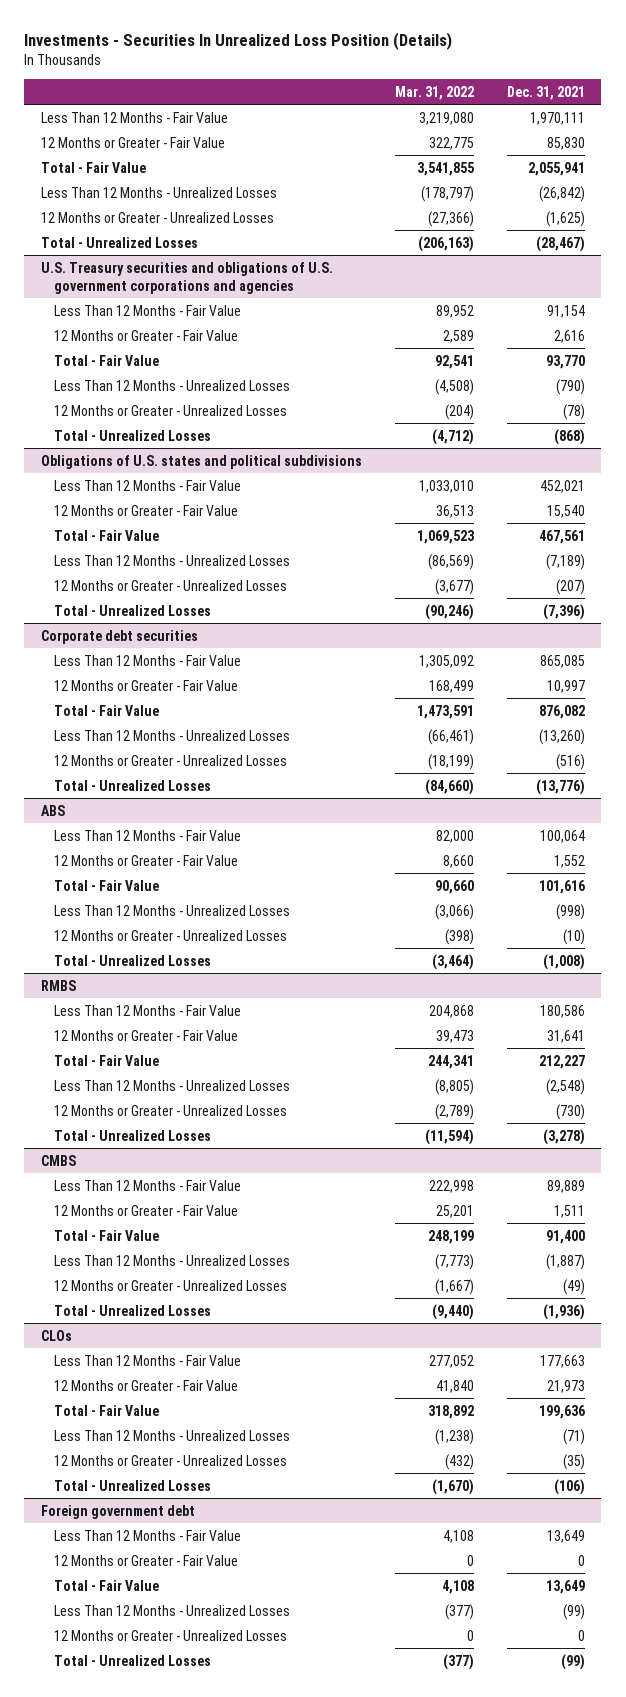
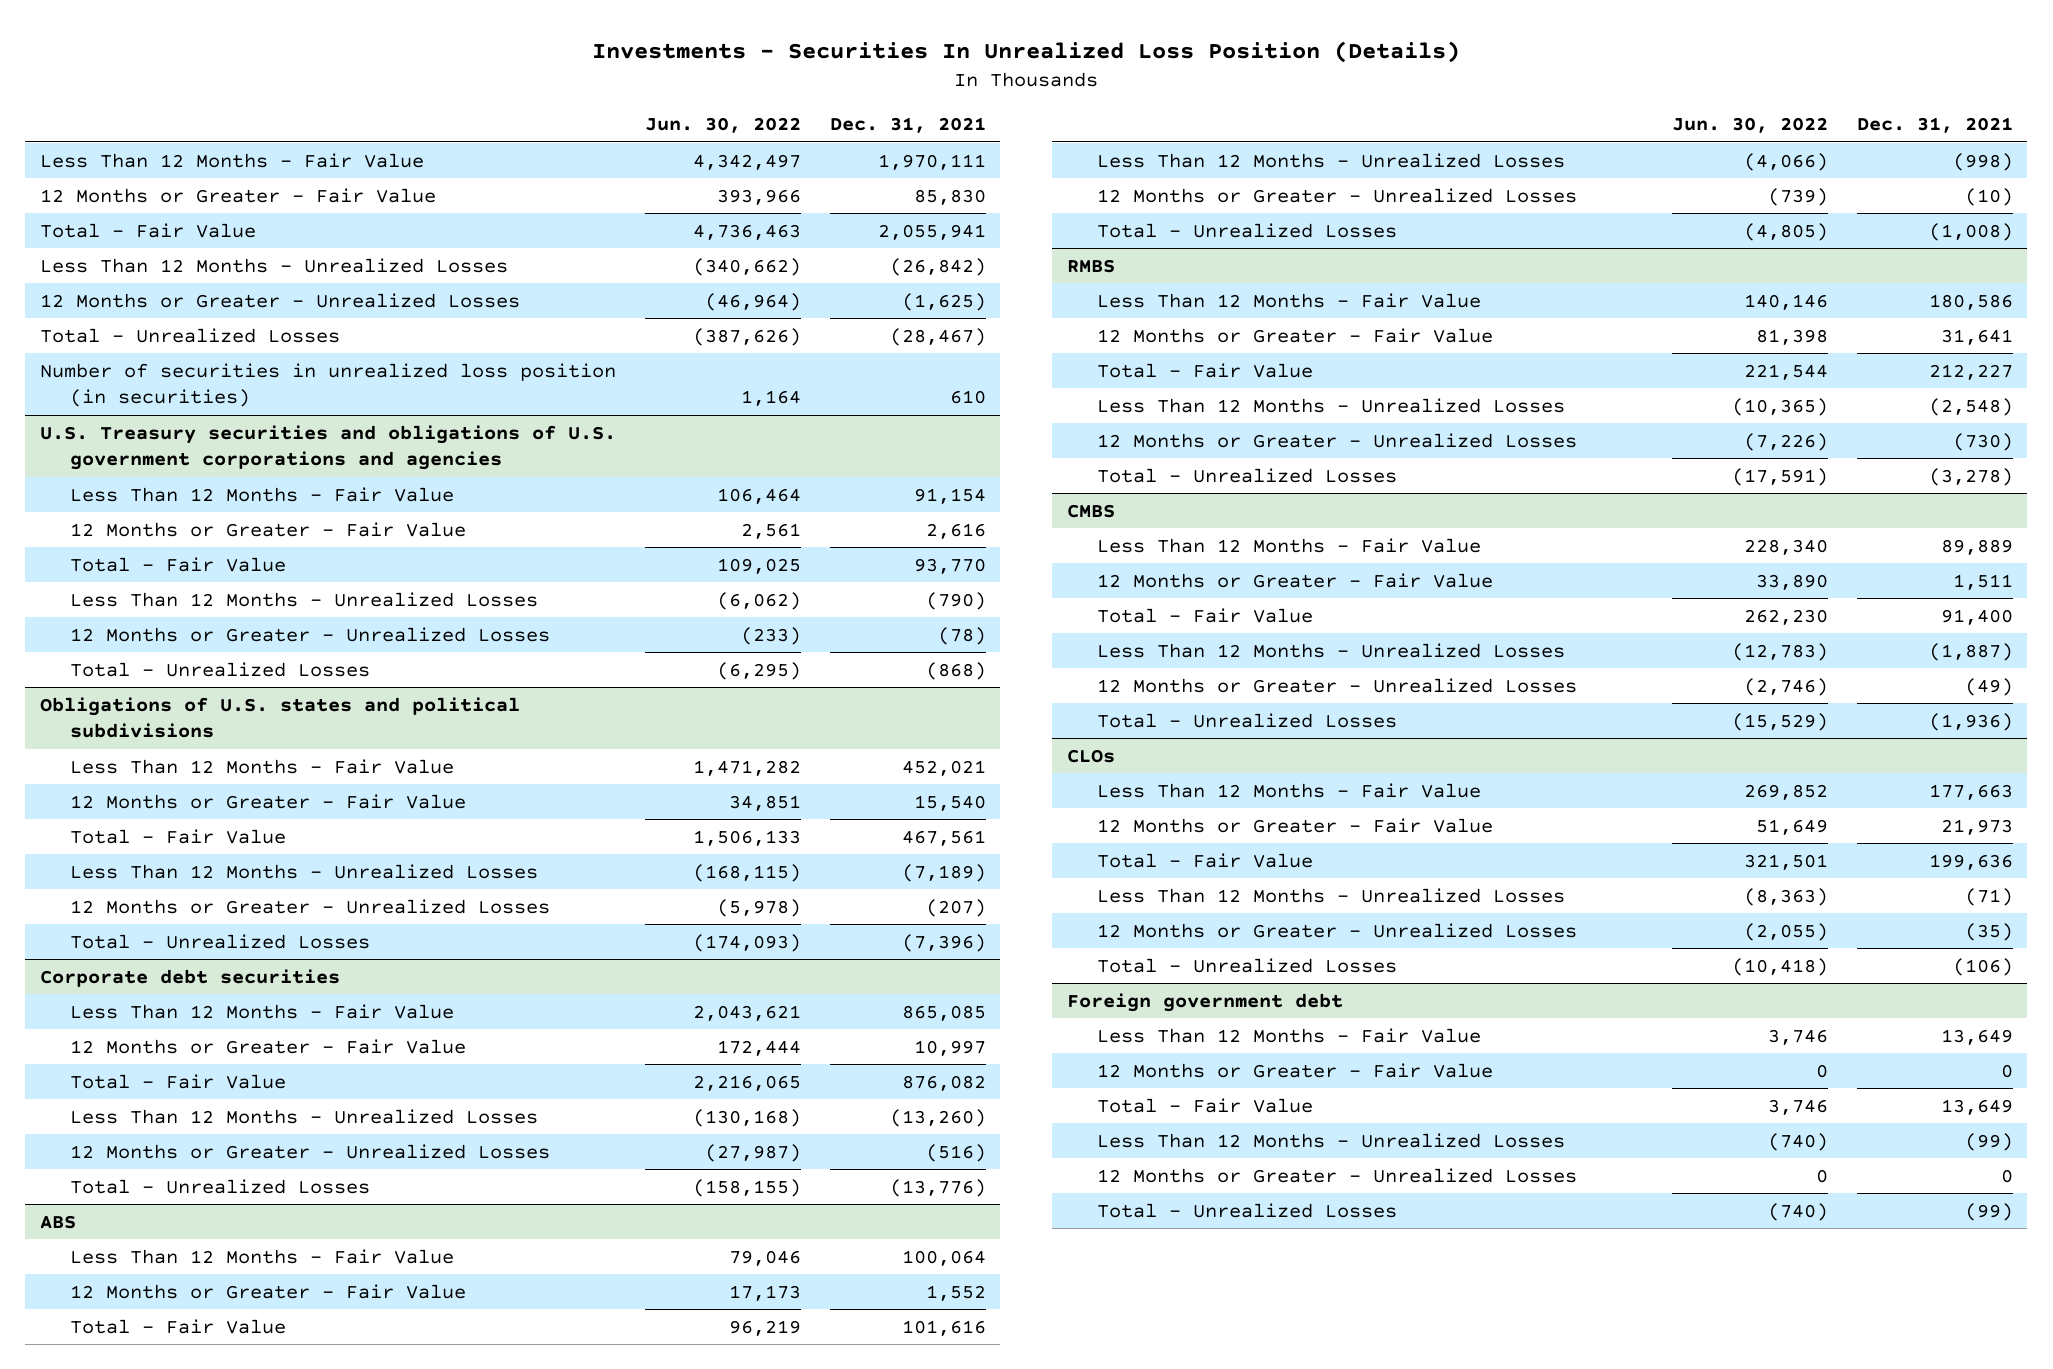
[394,86,474,101] Mar. 31, 2022 -> none
none -> [644,117,801,134] Jun. 30, 2022
none -> [39,362,616,408] Number of securities in unrealized loss position (in securities)

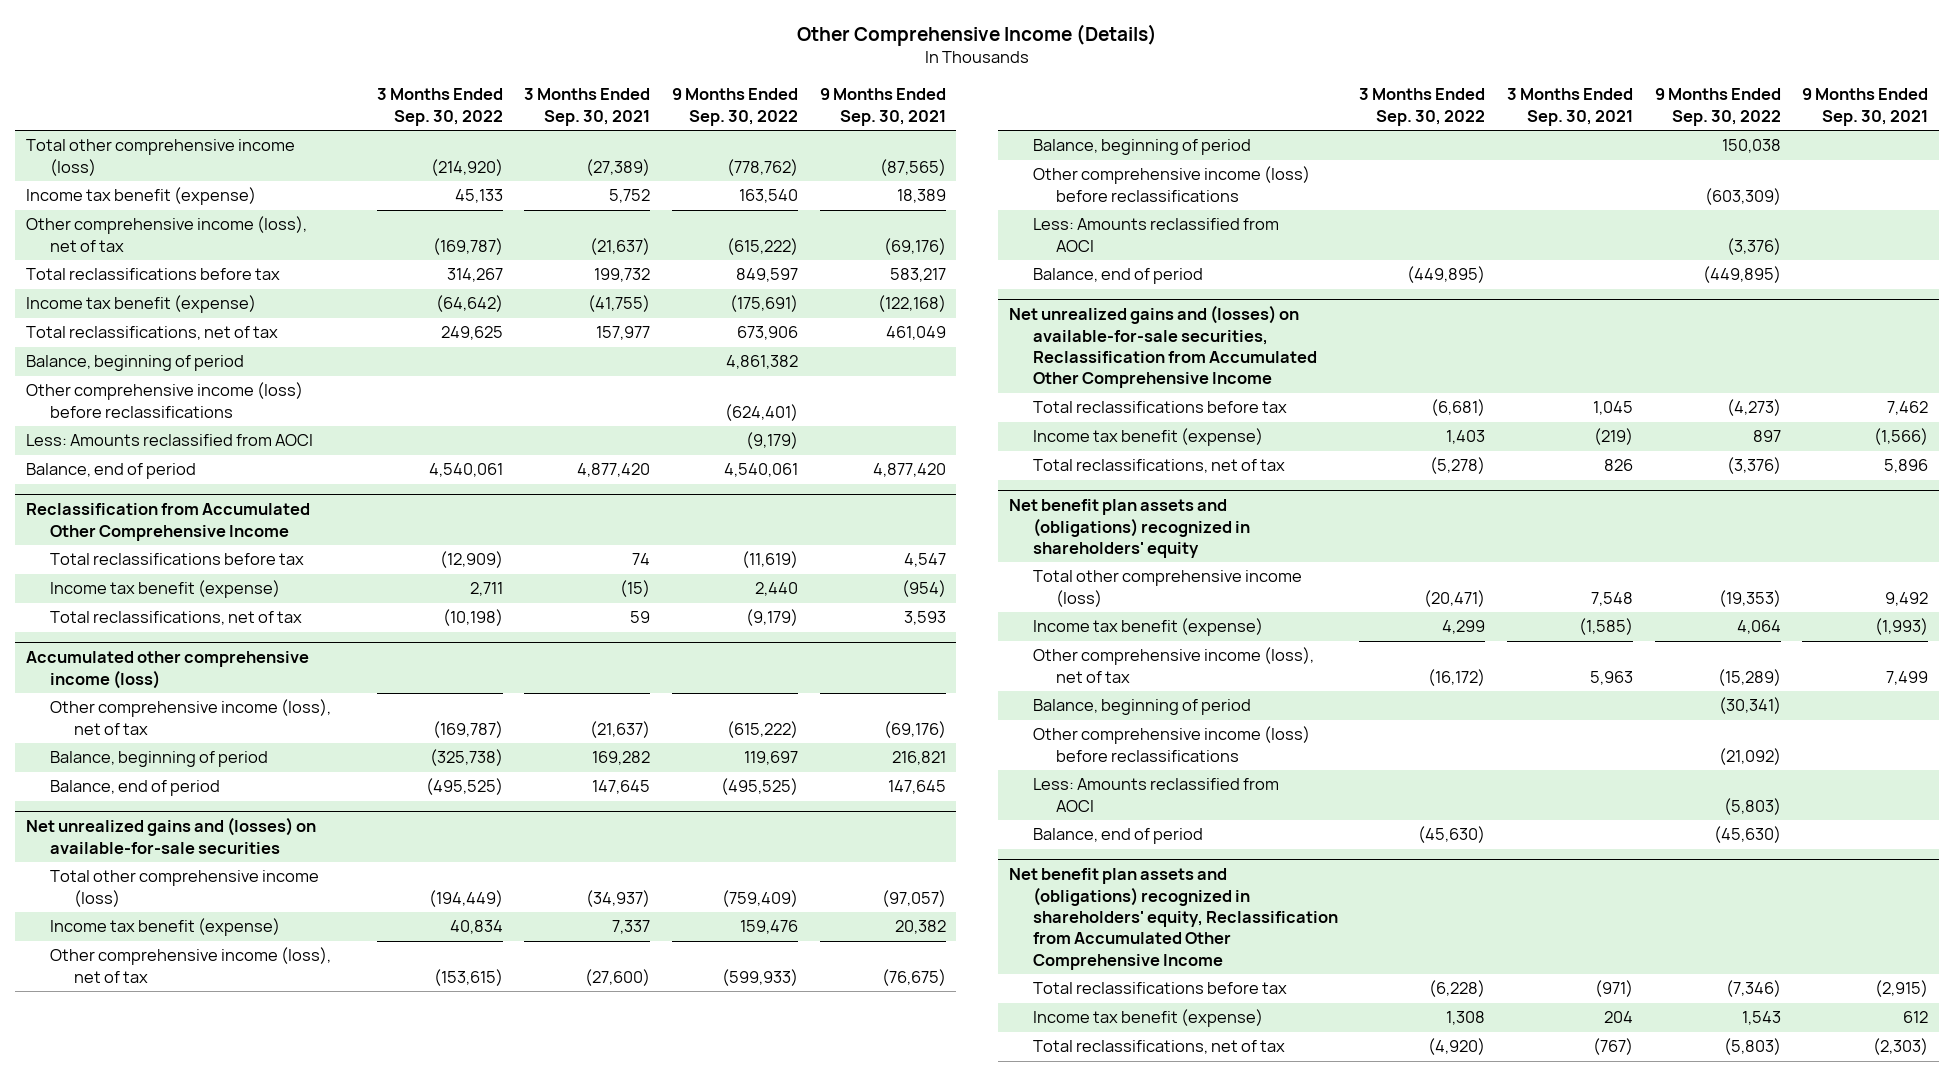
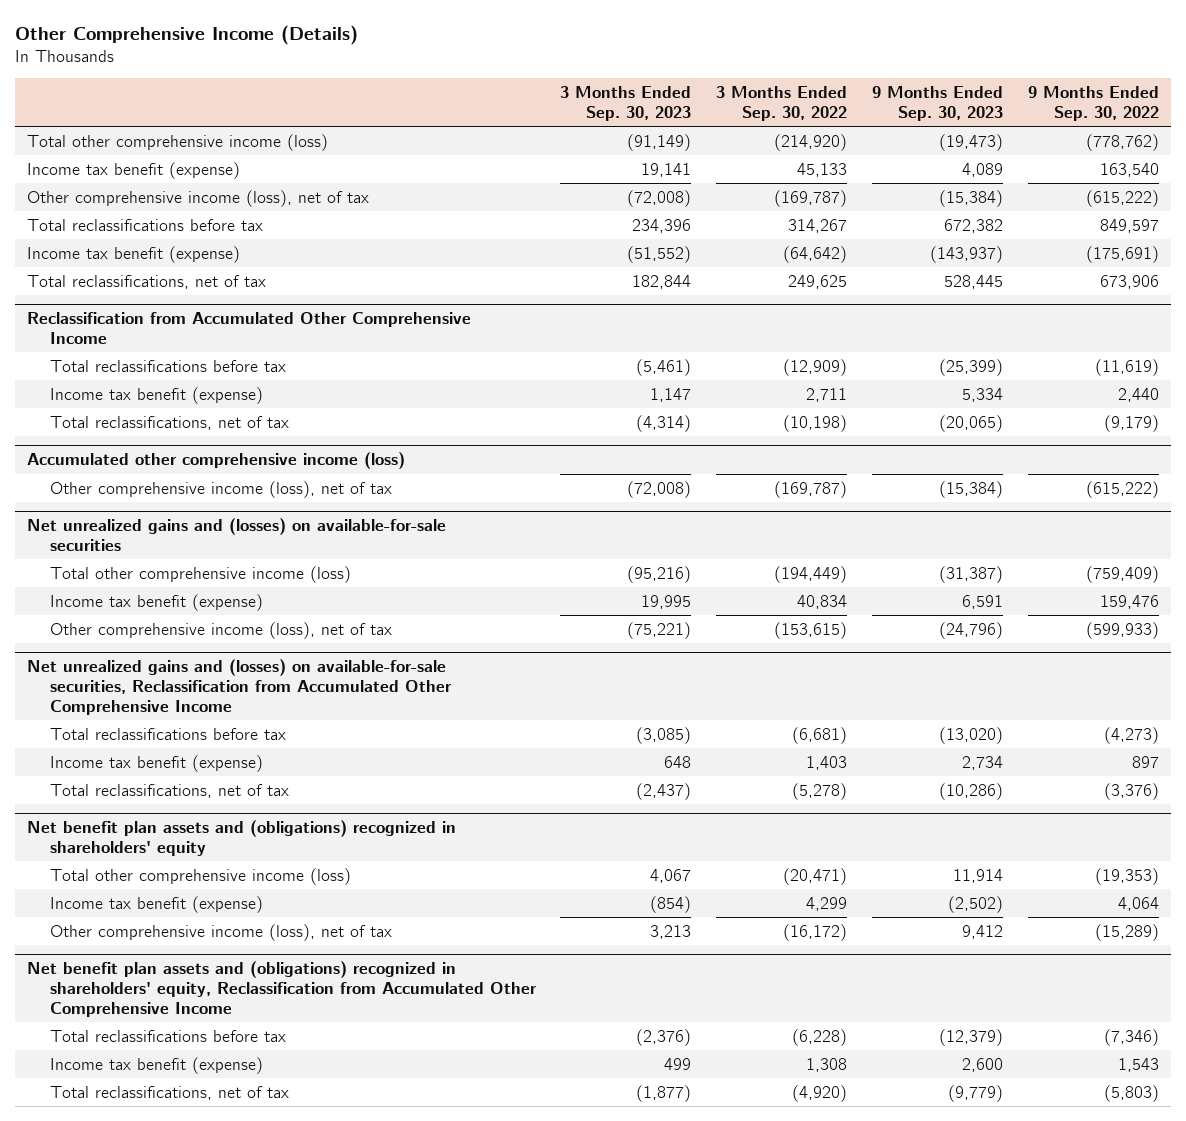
[524,88,651,126] 3 Months Ended Sep. 30, 2021 -> none
[819,88,946,126] 9 Months Ended Sep. 30, 2021 -> none
none -> [560,86,692,121] 3 Months Ended Sep. 30, 2023
none -> [871,86,1003,121] 9 Months Ended Sep. 30, 2023
[26,355,245,372] Balance, beginning of period -> none
[26,382,304,418] Other comprehensive income (loss) before reclassifications -> none
[26,434,314,447] Less: Amounts reclassified from AOCI -> none
[26,463,197,480] Balance, end of period -> none
[49,751,268,768] Balance, beginning of period -> none
[49,780,220,797] Balance, end of period -> none
[1032,139,1251,156] Balance, beginning of period -> none
[1032,166,1310,202] Other comprehensive income (loss) before reclassifications -> none
[1032,218,1279,252] Less: Amounts reclassified from AOCI -> none
[1032,268,1203,285] Balance, end of period -> none
[1032,699,1251,716] Balance, beginning of period -> none
[1032,726,1310,762] Other comprehensive income (loss) before reclassifications -> none
[1032,778,1279,812] Less: Amounts reclassified from AOCI -> none
[1032,828,1203,845] Balance, end of period -> none

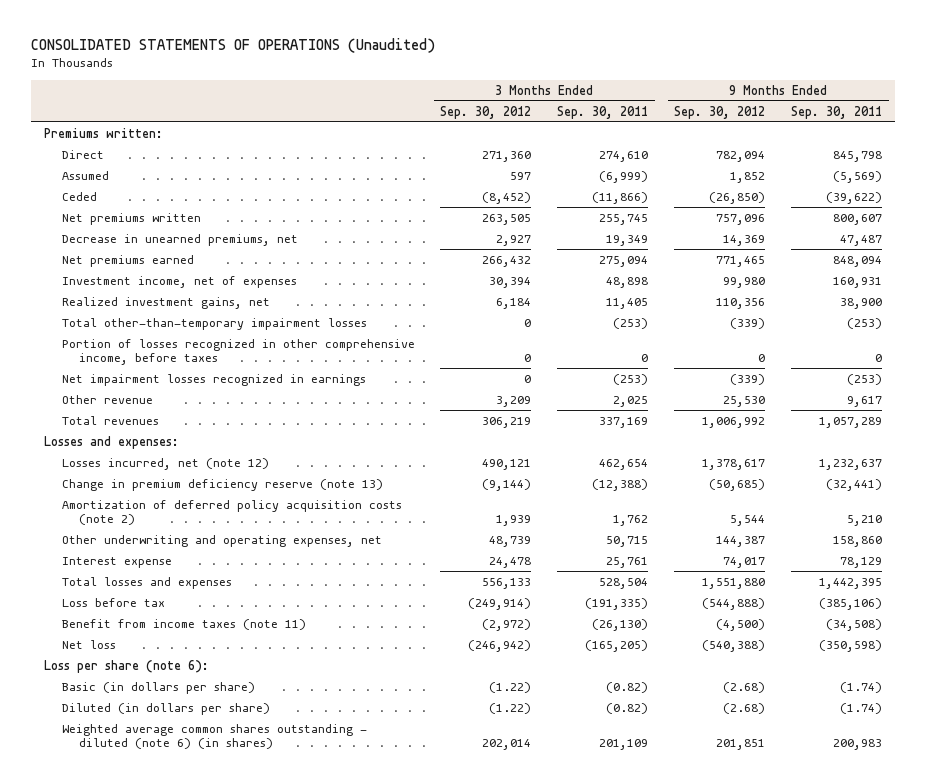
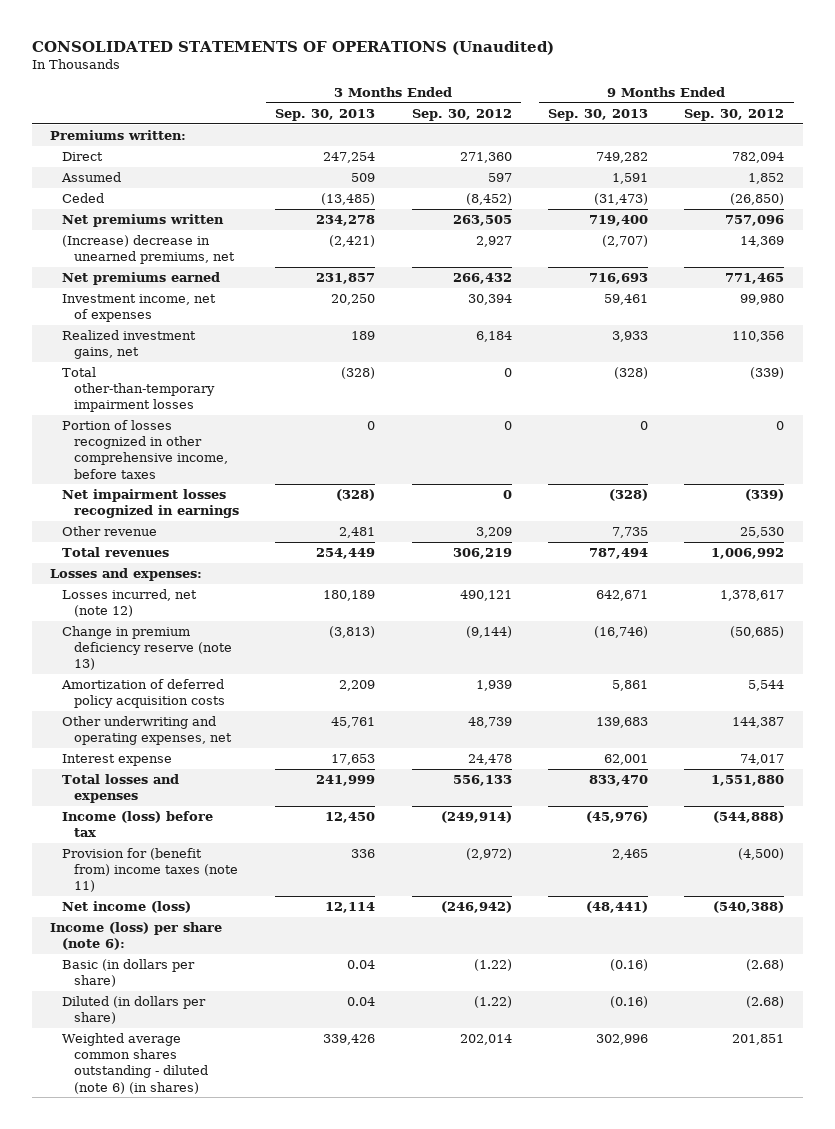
[557,105,649,119] Sep. 30, 2011 -> none
[791,105,883,119] Sep. 30, 2011 -> none
none -> [275,109,376,122] Sep. 30, 2013
none -> [548,109,649,122] Sep. 30, 2013
[61,233,298,246] Decrease in unearned premiums, net -> [62,235,235,265] (Increase) decrease in unearned premiums, net
[61,499,402,526] Amortization of deferred policy acquisition costs (note 2) -> [61,679,225,709] Amortization of deferred policy acquisition costs
[61,597,165,607] Loss before tax -> [62,811,214,838] Income (loss) before tax
[61,618,306,630] Benefit from income taxes (note 11) -> [62,848,238,893] Provision for (benefit from) income taxes (note 11)
[61,639,116,649] Net loss -> [62,901,192,914] Net income (loss)
[43,659,209,673] Loss per share (note 6): -> [50,922,223,951] Income (loss) per share (note 6):

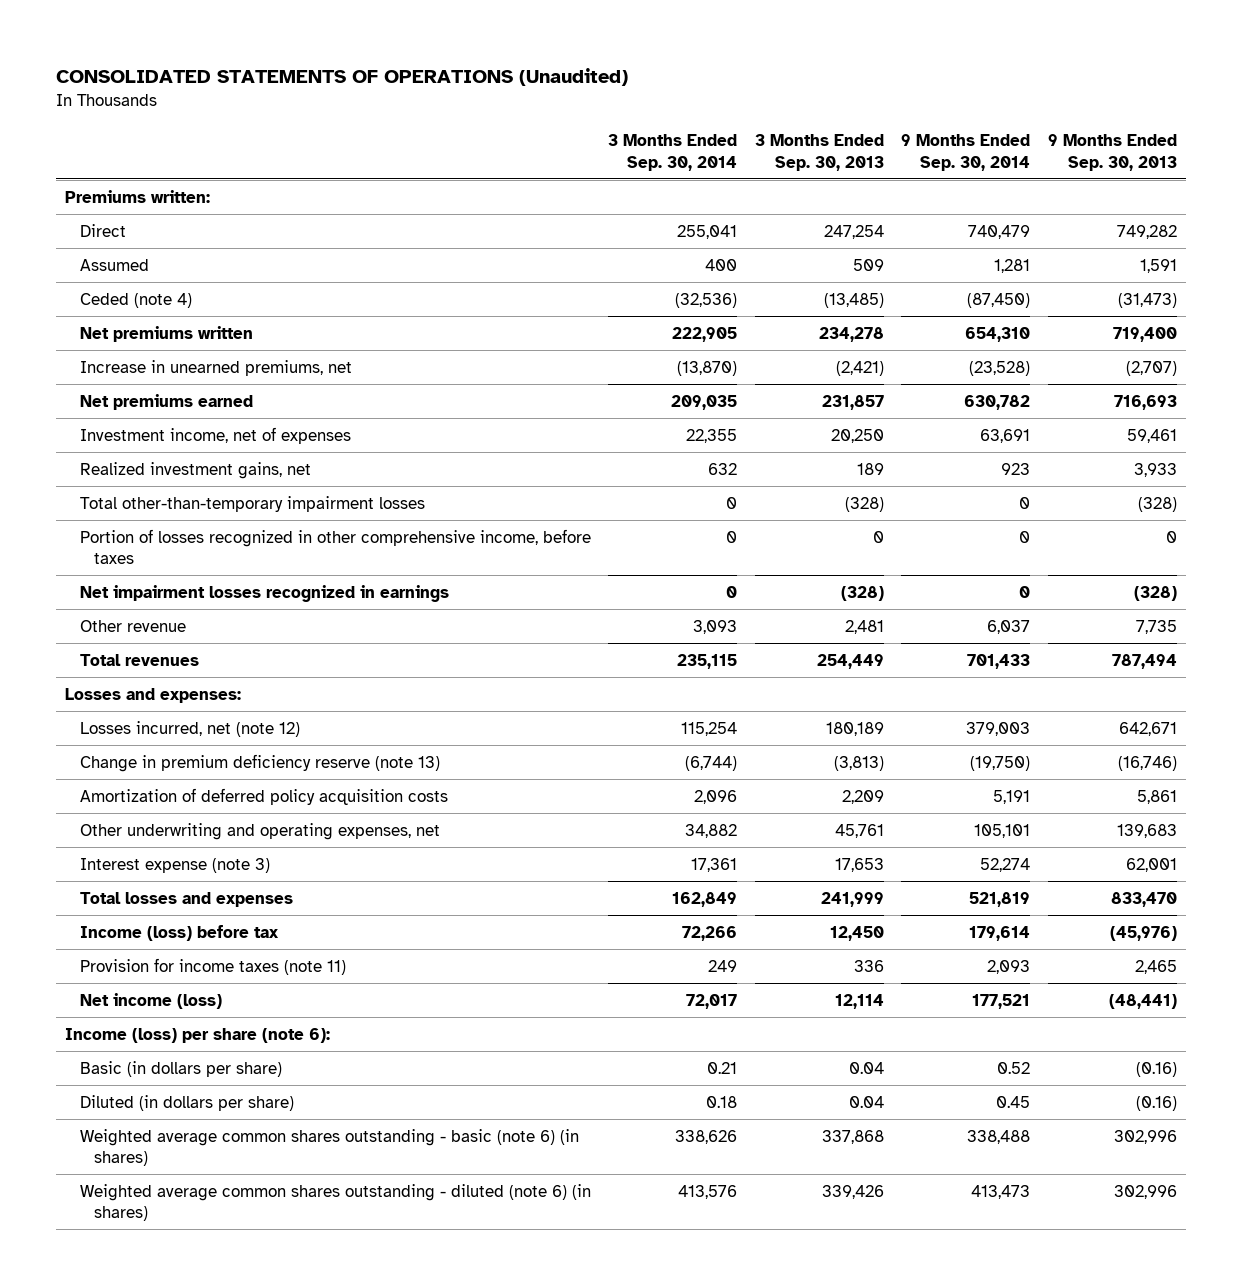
[411,109,512,122] Sep. 30, 2012 -> none
[684,109,785,122] Sep. 30, 2012 -> none
none -> [608,134,738,171] 3 Months Ended Sep. 30, 2014
none -> [901,134,1031,171] 9 Months Ended Sep. 30, 2014
[62,193,105,204] Ceded -> [79,292,192,308] Ceded (note 4)
[62,235,235,265] (Increase) decrease in unearned premiums, net -> [79,359,352,376] Increase in unearned premiums, net
[62,754,173,767] Interest expense -> [79,857,270,873] Interest expense (note 3)
[62,848,238,893] Provision for (benefit from) income taxes (note 11) -> [79,957,346,975] Provision for income taxes (note 11)
none -> [79,1128,579,1167] Weighted average common shares outstanding - basic (note 6) (in shares)

